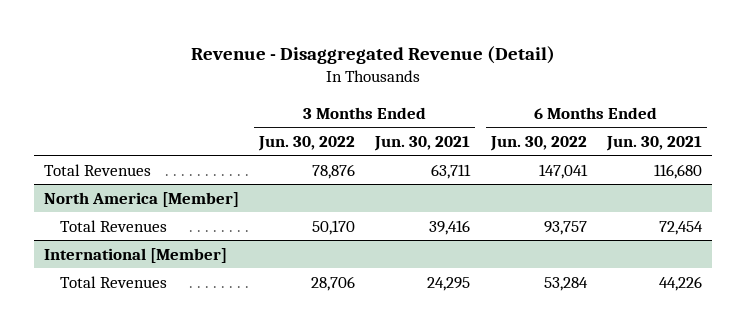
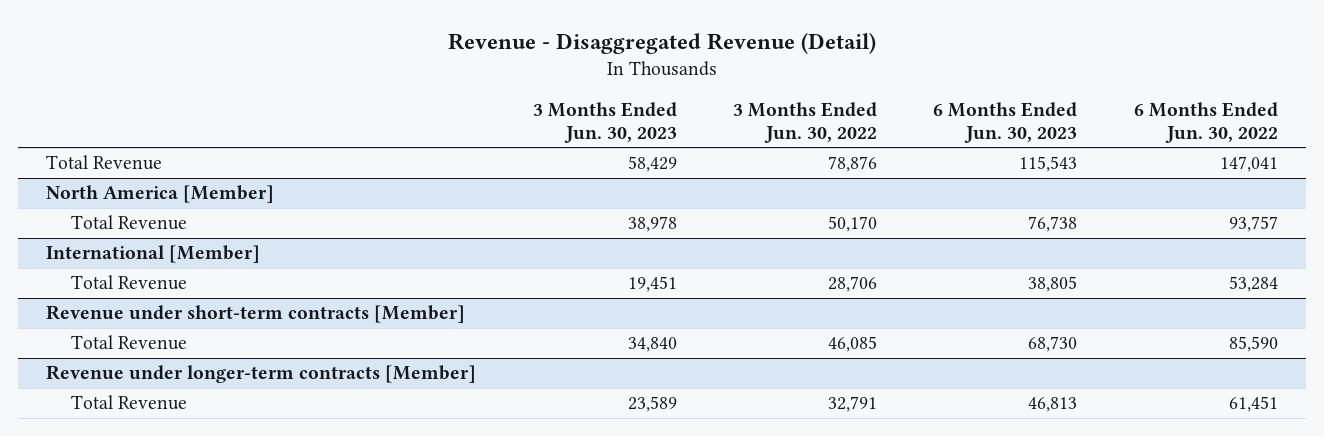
[374,135,471,151] Jun. 30, 2021 -> none
[605,135,702,151] Jun. 30, 2021 -> none
none -> [532,102,677,143] 3 Months Ended Jun. 30, 2023
none -> [933,102,1078,143] 6 Months Ended Jun. 30, 2023
[43,163,151,176] Total Revenues -> [46,155,163,171] Total Revenue
[60,219,168,232] Total Revenues -> [71,215,188,231] Total Revenue
[60,275,168,288] Total Revenues -> [71,275,188,291] Total Revenue
none -> [46,305,466,324] Revenue under short-term contracts [Member]
none -> [71,335,188,351] Total Revenue
none -> [46,365,477,384] Revenue under longer-term contracts [Member]
none -> [71,395,188,411] Total Revenue

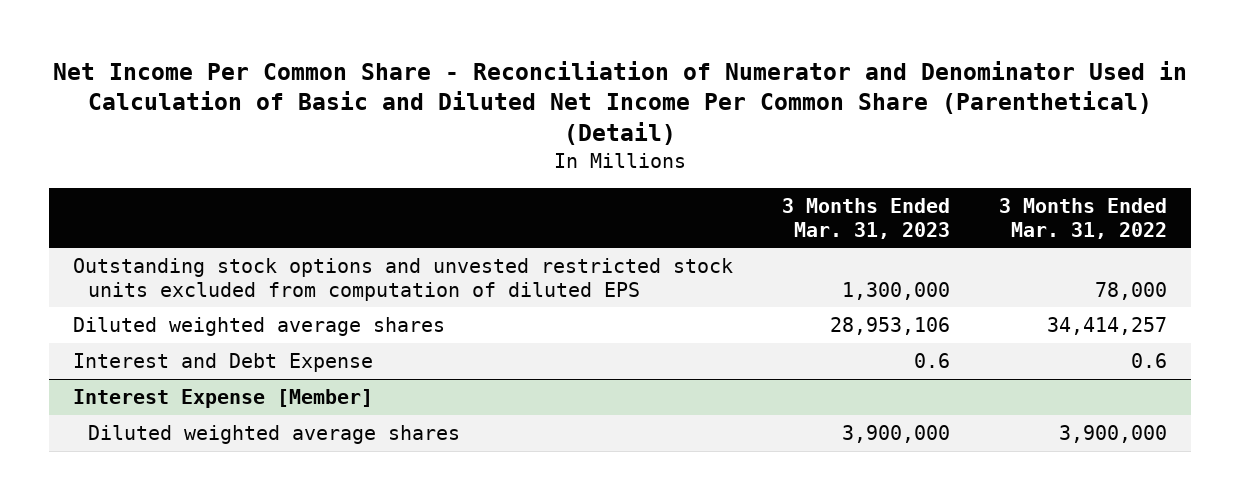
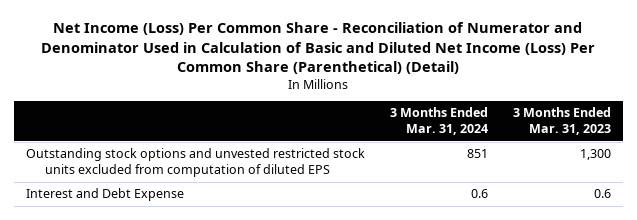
[52,60,1187,146] Net Income Per Common Share - Reconciliation of Numerator and Denominator Used in Calculation of Basic and Diluted Net Income Per Common Share (Parenthetical) (Detail) -> [41,22,596,74] Net Income (Loss) Per Common Share - Reconciliation of Numerator and Denominator Used in Calculation of Basic and Diluted Net Income (Loss) Per Common Share (Parenthetical) (Detail)
[998,198,1167,239] 3 Months Ended Mar. 31, 2022 -> none
none -> [389,107,488,136] 3 Months Ended Mar. 31, 2024
[73,317,446,337] Diluted weighted average shares -> none
[841,281,950,300] 1,300,000 -> [579,149,611,161] 1,300
[73,389,374,409] Interest Expense [Member] -> none
[87,425,460,445] Diluted weighted average shares -> none

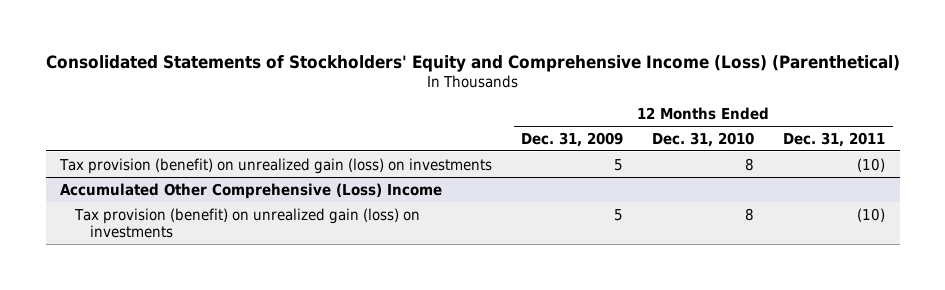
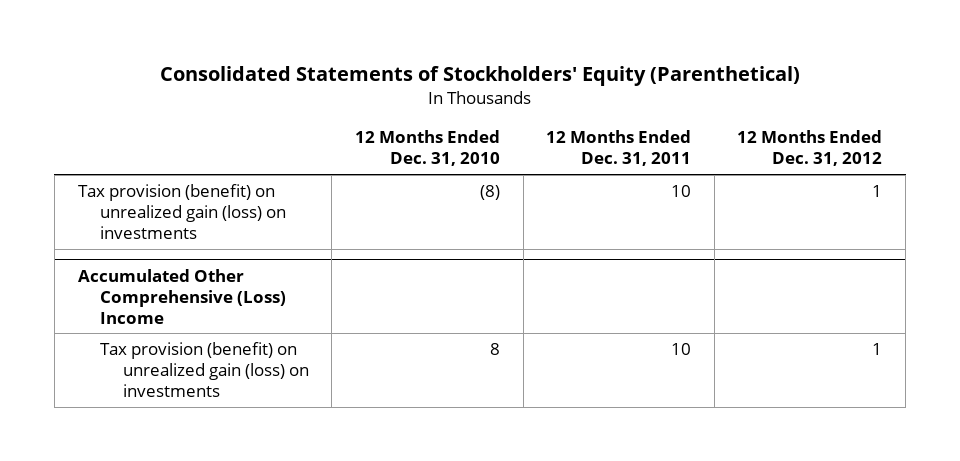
[45,54,900,72] Consolidated Statements of Stockholders' Equity and Comprehensive Income (Loss) (Parenthetical) -> [159,65,800,86] Consolidated Statements of Stockholders' Equity (Parenthetical)
[521,131,624,147] Dec. 31, 2009 -> none
none -> [737,130,883,167] 12 Months Ended Dec. 31, 2012
[745,157,755,171] 8 -> [479,184,500,200] (8)
[857,157,886,172] (10) -> [671,184,692,197] 10
[857,207,886,222] (10) -> [671,342,692,355] 10

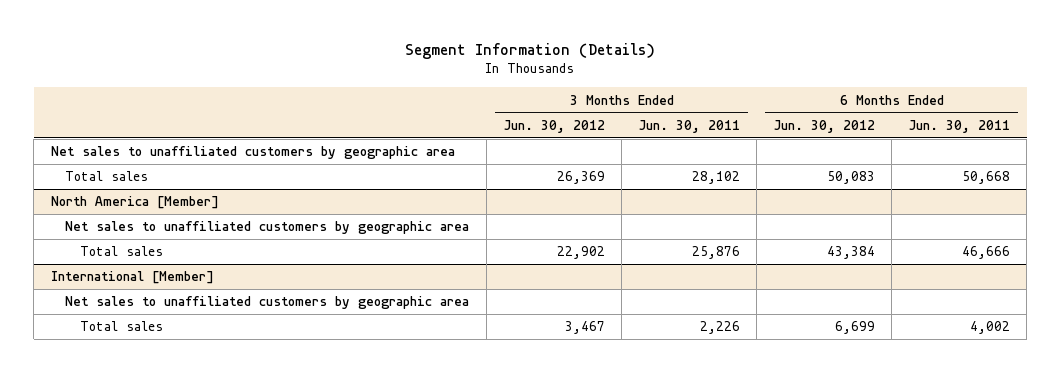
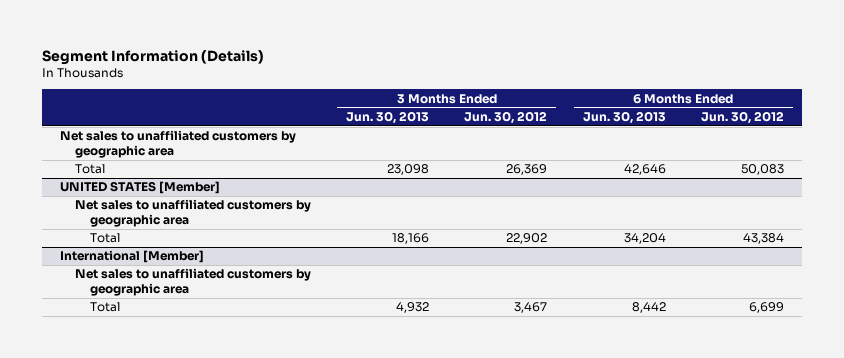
[638,119,740,133] Jun. 30, 2011 -> none
[908,119,1010,133] Jun. 30, 2011 -> none
none -> [346,111,430,125] Jun. 30, 2013
none -> [582,111,666,125] Jun. 30, 2013
[50,196,219,210] North America [Member] -> none
[65,171,149,182] Total sales -> [74,164,105,175] Total
none -> [59,181,220,195] UNITED STATES [Member]
[80,246,164,257] Total sales -> [89,233,120,244] Total
[80,321,164,332] Total sales -> [89,302,120,313] Total

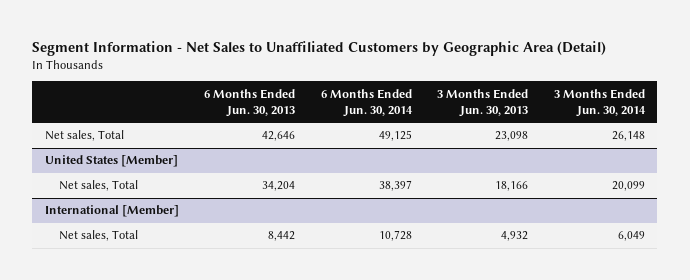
[42,49,265,65] Segment Information (Details) -> [32,40,607,56] Segment Information - Net Sales to Unaffiliated Customers by Geographic Area (Detail)
[464,111,548,125] Jun. 30, 2012 -> none
[700,111,784,125] Jun. 30, 2012 -> none
none -> [320,88,413,117] 6 Months Ended Jun. 30, 2014
none -> [553,88,646,117] 3 Months Ended Jun. 30, 2014
[59,130,296,159] Net sales to unaffiliated customers by geographic area -> none
[74,199,311,228] Net sales to unaffiliated customers by geographic area -> none
[74,164,105,175] Total -> [44,130,124,142] Net sales, Total
[59,181,220,195] UNITED STATES [Member] -> [44,155,178,168] United States [Member]
[89,233,120,244] Total -> [58,180,138,192] Net sales, Total
[74,268,311,297] Net sales to unaffiliated customers by geographic area -> none
[89,302,120,313] Total -> [58,230,138,242] Net sales, Total

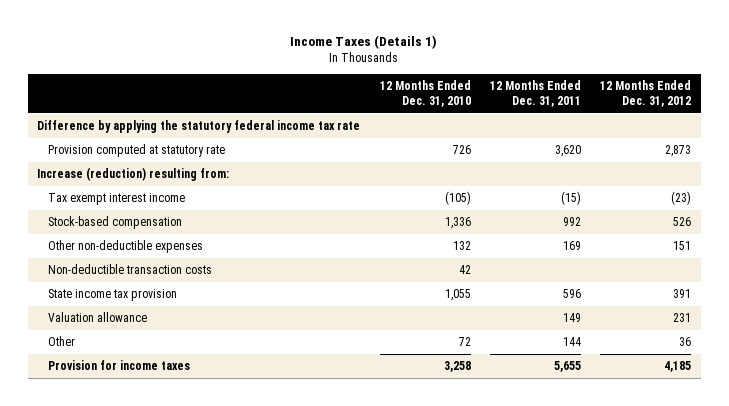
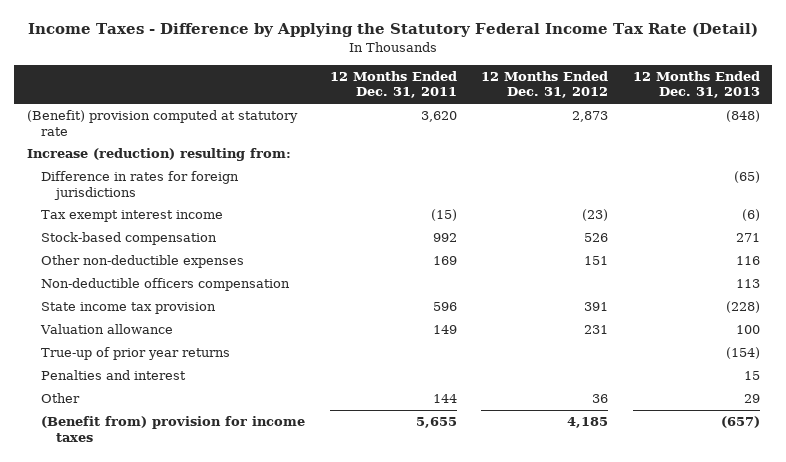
[290,35,438,50] Income Taxes (Details 1) -> [28,23,759,38] Income Taxes - Difference by Applying the Statutory Federal Income Tax Rate (Detail)
[379,80,471,107] 12 Months Ended Dec. 31, 2010 -> none
none -> [632,71,760,99] 12 Months Ended Dec. 31, 2013
[37,120,361,134] Difference by applying the statutory federal income tax rate -> none
[47,144,225,158] Provision computed at statutory rate -> [26,110,298,136] (Benefit) provision computed at statutory rate
none -> [41,171,240,200] Difference in rates for foreign jurisdictions
[47,264,212,275] Non-deductible transaction costs -> none
none -> [41,278,291,292] Non-deductible officers compensation
none -> [41,347,231,361] True-up of prior year returns
none -> [41,370,187,381] Penalties and interest
[47,360,190,371] Provision for income taxes -> [41,416,306,442] (Benefit from) provision for income taxes

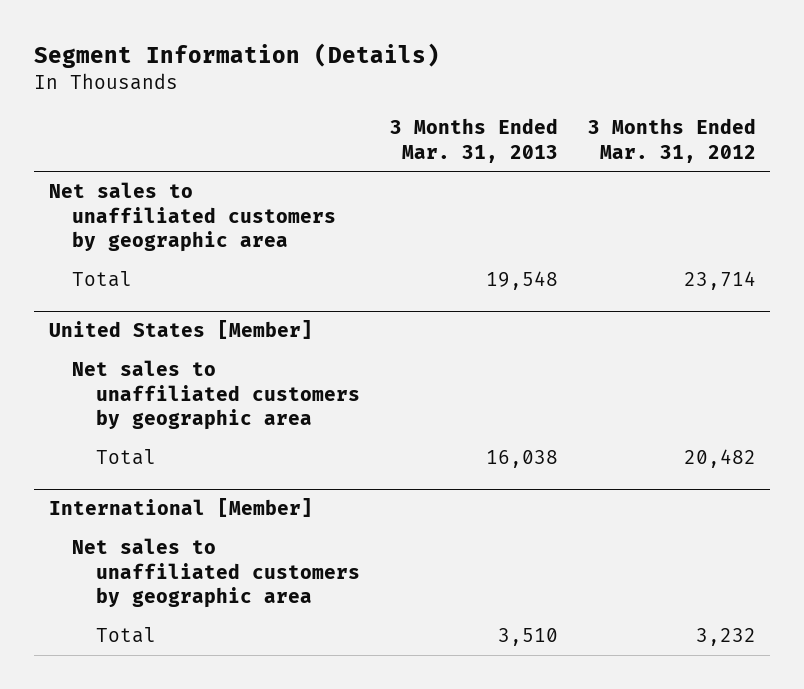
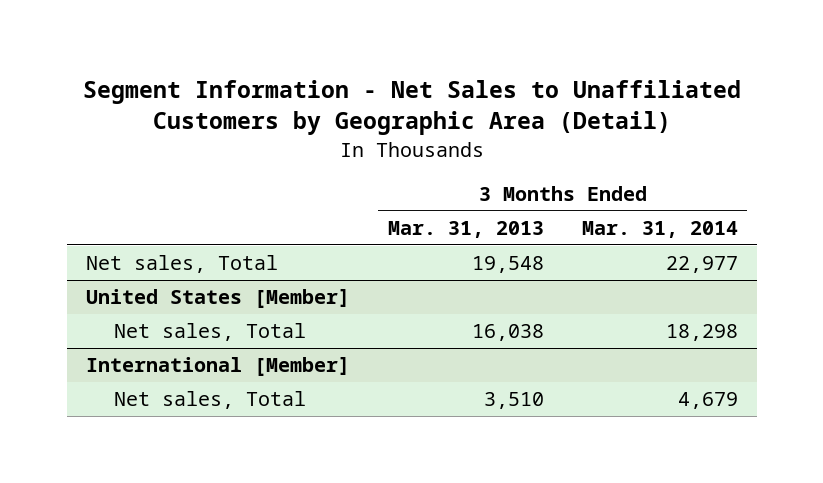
[33,43,440,69] Segment Information (Details) -> [82,79,741,136] Segment Information - Net Sales to Unaffiliated Customers by Geographic Area (Detail)
[587,117,756,163] 3 Months Ended Mar. 31, 2012 -> none
none -> [581,220,738,238] Mar. 31, 2014
[48,181,337,253] Net sales to unaffiliated customers by geographic area -> none
[72,270,133,287] Total -> [85,255,278,274] Net sales, Total
[72,359,360,431] Net sales to unaffiliated customers by geographic area -> none
[95,448,156,465] Total -> [113,323,306,342] Net sales, Total
[72,537,360,609] Net sales to unaffiliated customers by geographic area -> none
[95,626,156,643] Total -> [113,391,306,410] Net sales, Total

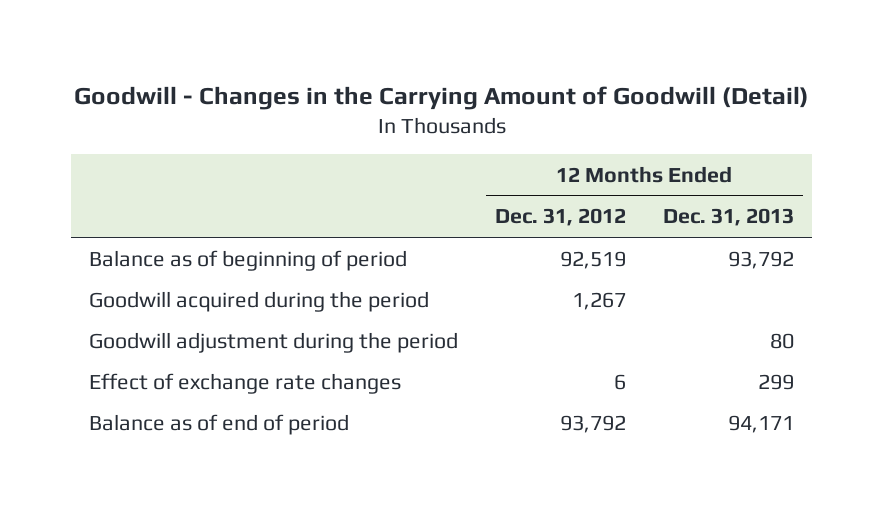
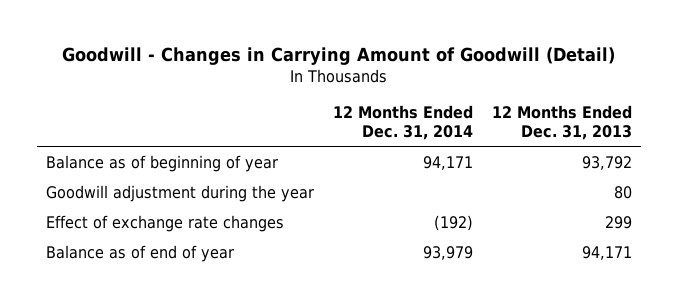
[73,86,809,111] Goodwill - Changes in the Carrying Amount of Goodwill (Detail) -> [61,47,615,66] Goodwill - Changes in Carrying Amount of Goodwill (Detail)
[495,208,627,227] Dec. 31, 2012 -> none
none -> [332,105,473,140] 12 Months Ended Dec. 31, 2014
[89,290,430,312] Goodwill acquired during the period -> none
[89,249,408,271] Balance as of beginning of period -> [46,154,279,172] Balance as of beginning of year
[89,331,459,353] Goodwill adjustment during the period -> [46,184,315,202] Goodwill adjustment during the year
[89,413,350,435] Balance as of end of period -> [46,244,235,262] Balance as of end of year

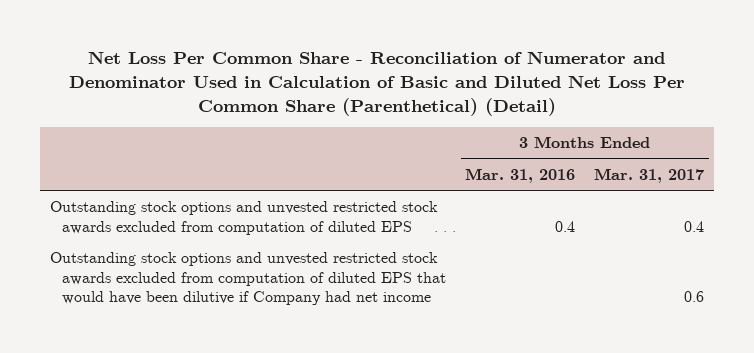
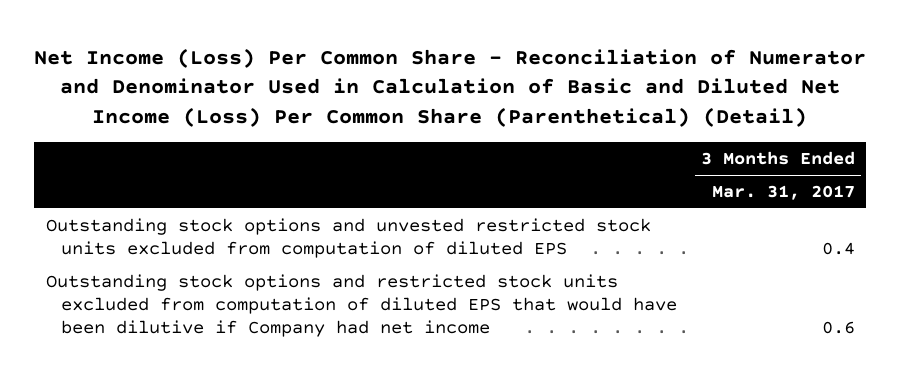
[69,51,686,116] Net Loss Per Common Share - Reconciliation of Numerator and Denominator Used in Calculation of Basic and Diluted Net Loss Per Common Share (Parenthetical) (Detail) -> [34,47,867,128] Net Income (Loss) Per Common Share - Reconciliation of Numerator and Denominator Used in Calculation of Basic and Diluted Net Income (Loss) Per Common Share (Parenthetical) (Detail)
[465,167,576,183] Mar. 31, 2016 -> none
[49,201,438,235] Outstanding stock options and unvested restricted stock awards excluded from computation of diluted EPS -> [45,217,651,259] Outstanding stock options and unvested restricted stock units excluded from computation of diluted EPS
[49,252,447,306] Outstanding stock options and unvested restricted stock awards excluded from computation of diluted EPS that would have been dilutive if Company had net income -> [45,273,677,338] Outstanding stock options and restricted stock units excluded from computation of diluted EPS that would have been dilutive if Company had net income

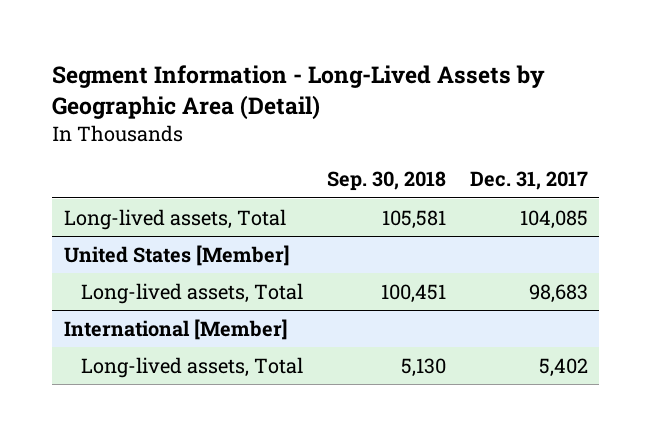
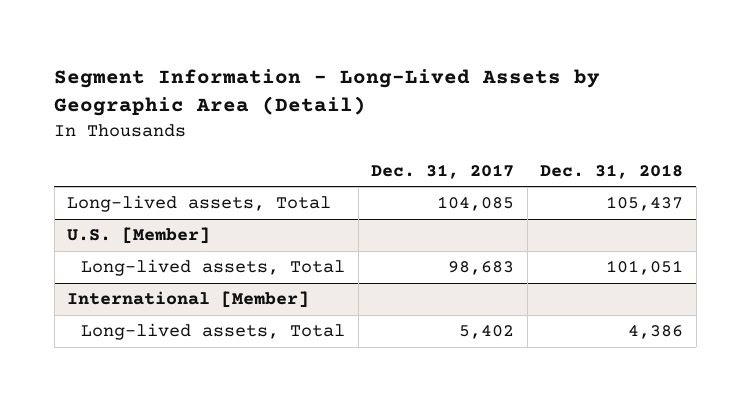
[326,171,446,192] Sep. 30, 2018 -> none
none -> [540,163,684,179] Dec. 31, 2018
[64,244,291,266] United States [Member] -> [67,227,211,245] U.S. [Member]

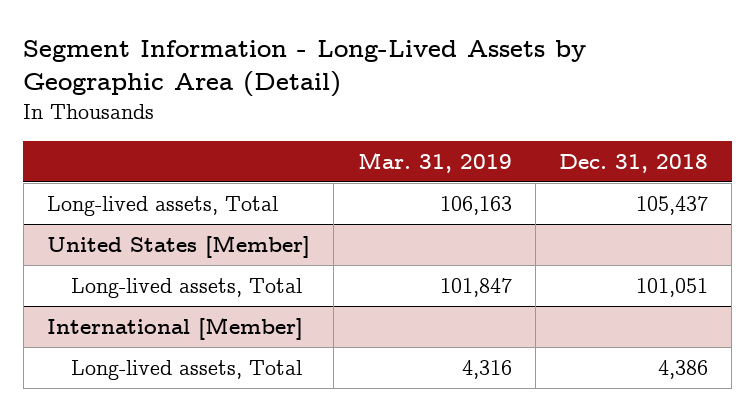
[371,163,515,179] Dec. 31, 2017 -> none
none -> [357,151,512,173] Mar. 31, 2019
[67,227,211,245] U.S. [Member] -> [47,234,311,258] United States [Member]

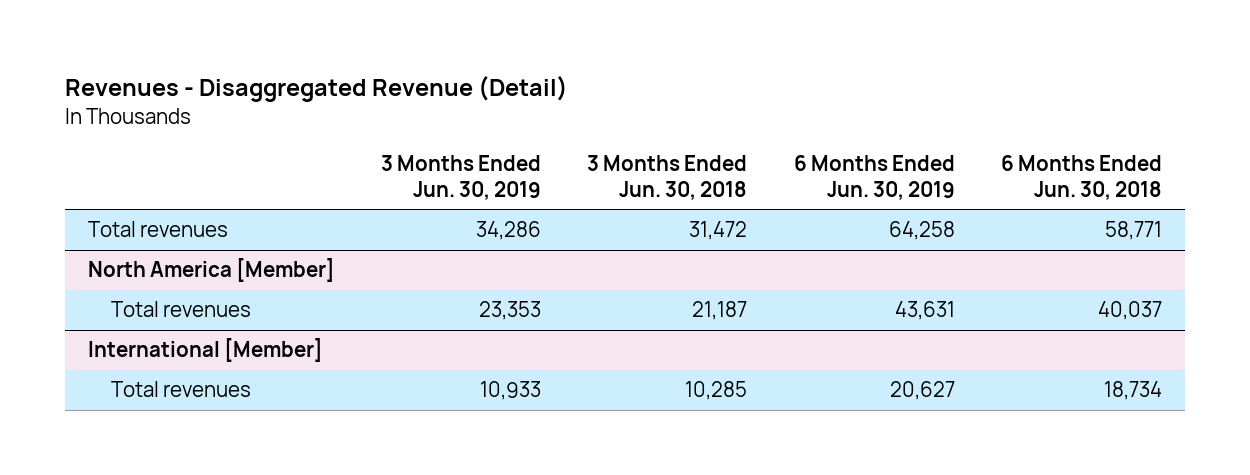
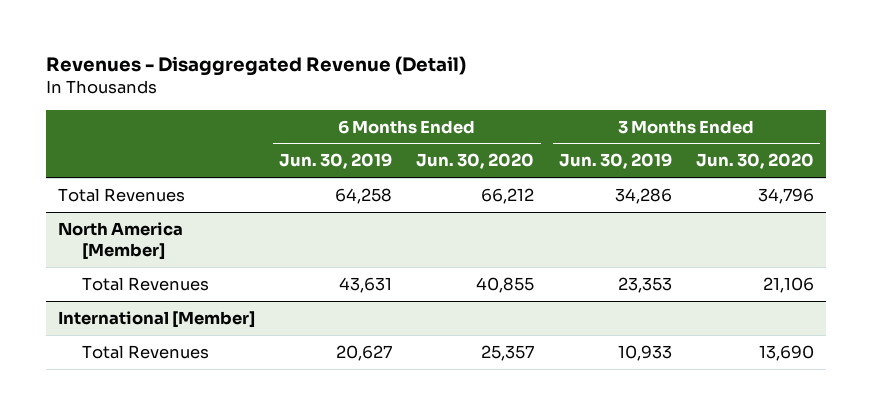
[587,155,748,200] 3 Months Ended Jun. 30, 2018 -> none
[1001,155,1163,200] 6 Months Ended Jun. 30, 2018 -> none
none -> [416,153,535,170] Jun. 30, 2020
none -> [695,153,814,170] Jun. 30, 2020
[87,221,228,238] Total revenues -> [58,187,186,202] Total Revenues
[111,301,252,318] Total revenues -> [82,276,210,291] Total Revenues
[111,381,252,398] Total revenues -> [82,344,210,359] Total Revenues

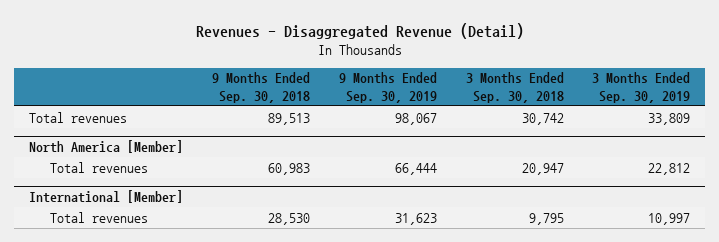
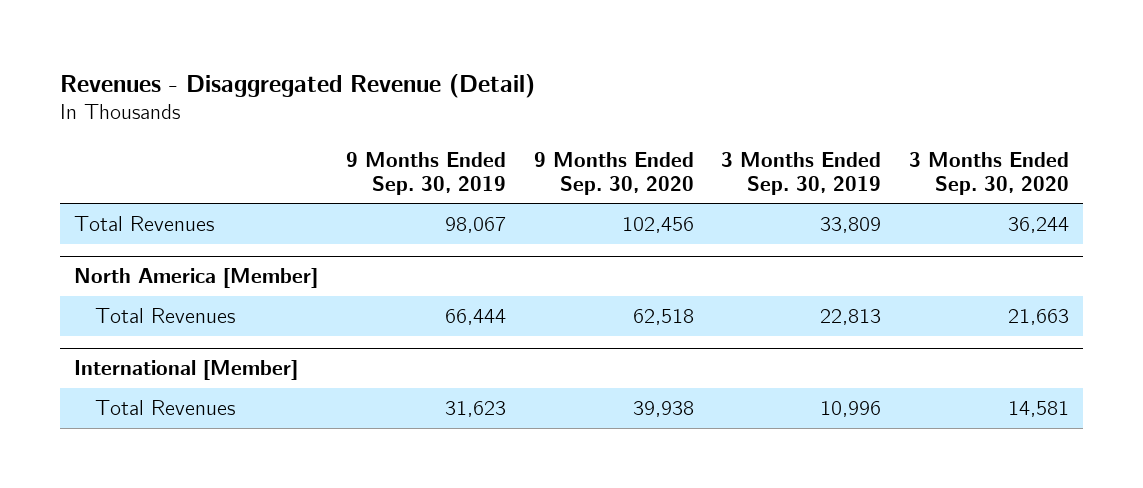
[211,72,310,103] 9 Months Ended Sep. 30, 2018 -> none
[465,72,564,103] 3 Months Ended Sep. 30, 2018 -> none
none -> [533,151,694,195] 9 Months Ended Sep. 30, 2020
none -> [909,151,1070,195] 3 Months Ended Sep. 30, 2020
[28,111,127,123] Total revenues -> [73,215,214,231] Total Revenues
[49,161,148,173] Total revenues -> [95,307,236,323] Total Revenues
[648,162,691,175] 22,812 -> [820,308,882,325] 22,813
[49,211,148,223] Total revenues -> [95,399,236,415] Total Revenues
[648,212,691,225] 10,997 -> [820,400,882,417] 10,996

